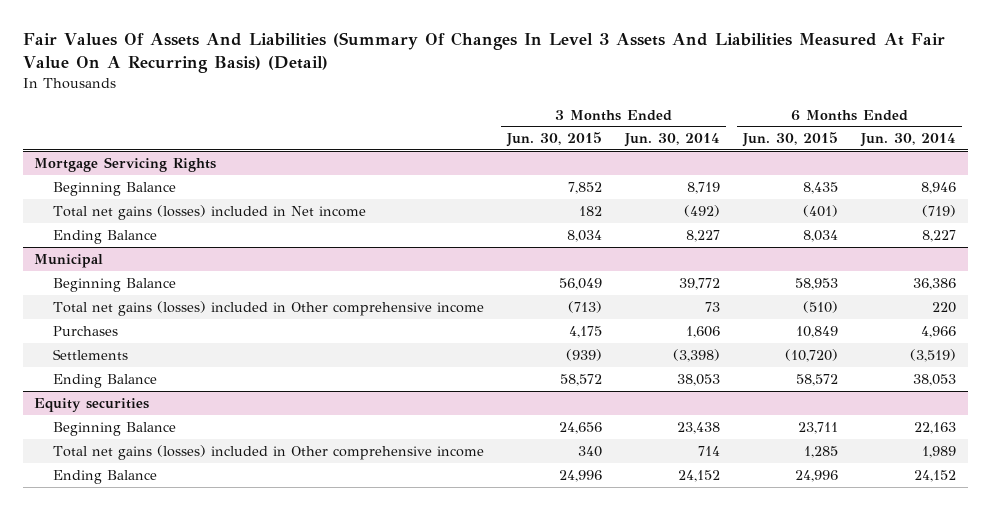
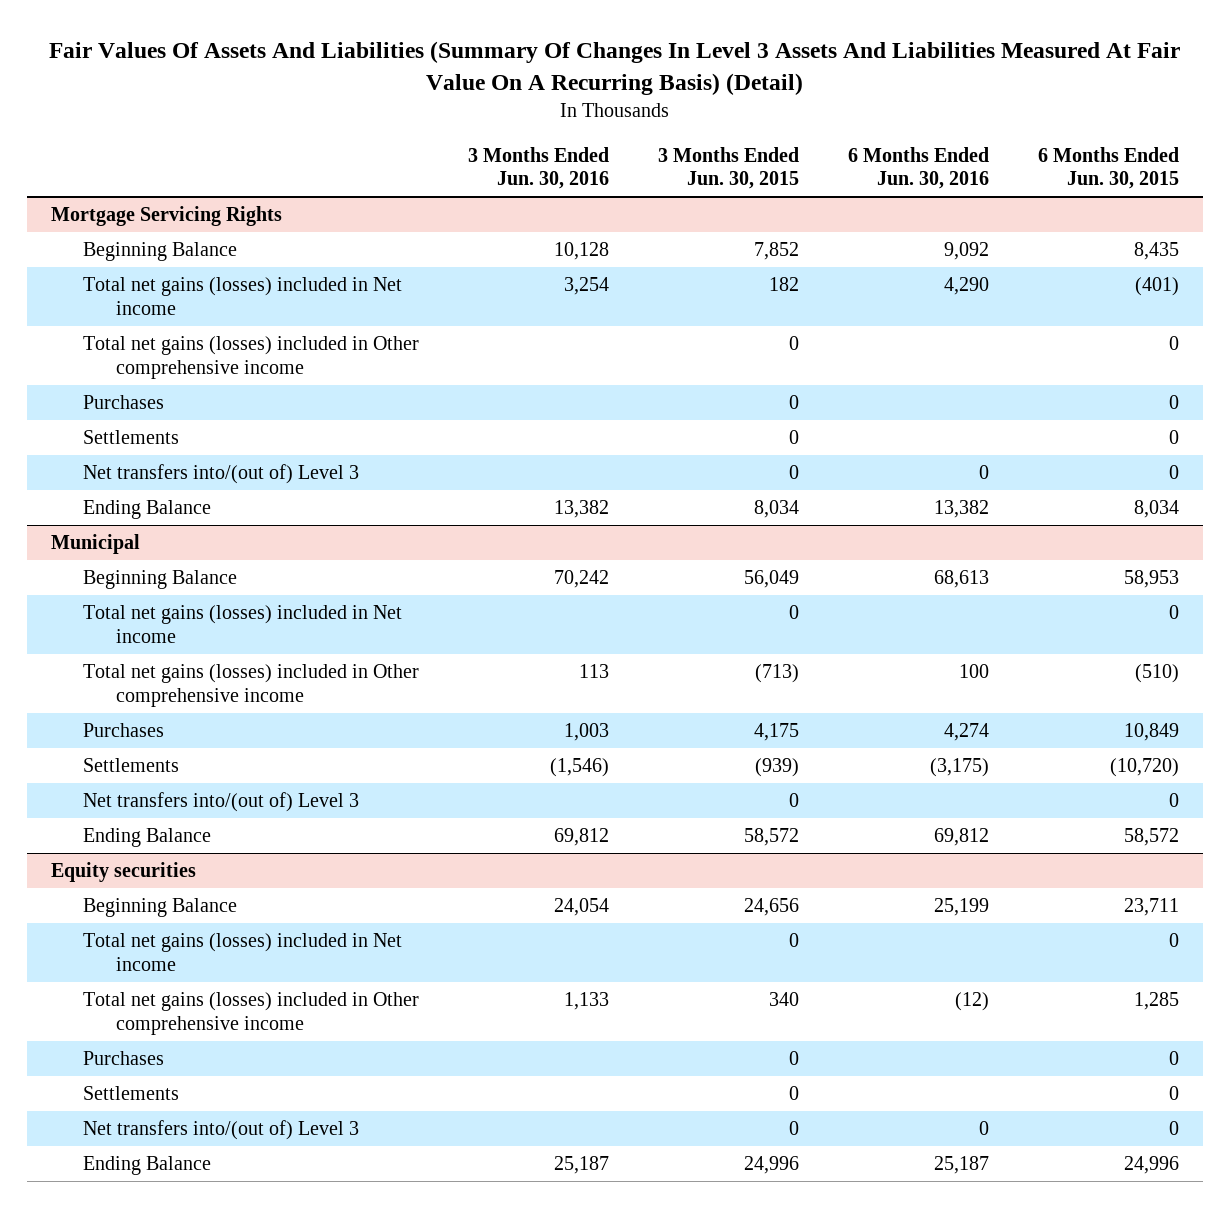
[624,133,721,148] Jun. 30, 2014 -> none
[860,133,957,148] Jun. 30, 2014 -> none
none -> [468,146,610,190] 3 Months Ended Jun. 30, 2016
none -> [847,146,989,190] 6 Months Ended Jun. 30, 2016
none -> [83,336,420,379] Total net gains (losses) included in Other comprehensive income
none -> [83,395,165,410] Purchases
none -> [83,430,180,445] Settlements
none -> [83,464,360,485] Net transfers into/(out of) Level 3
none -> [83,605,403,643] Total net gains (losses) included in Net income
none -> [83,792,360,813] Net transfers into/(out of) Level 3
none -> [83,933,403,971] Total net gains (losses) included in Net income
none -> [83,1051,165,1066] Purchases
none -> [83,1086,180,1101] Settlements
none -> [83,1120,360,1141] Net transfers into/(out of) Level 3

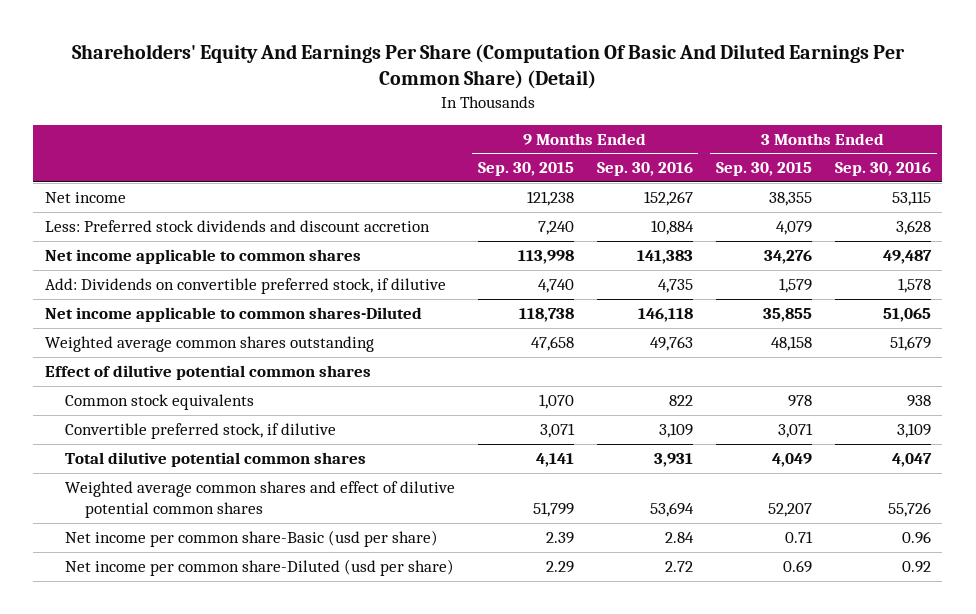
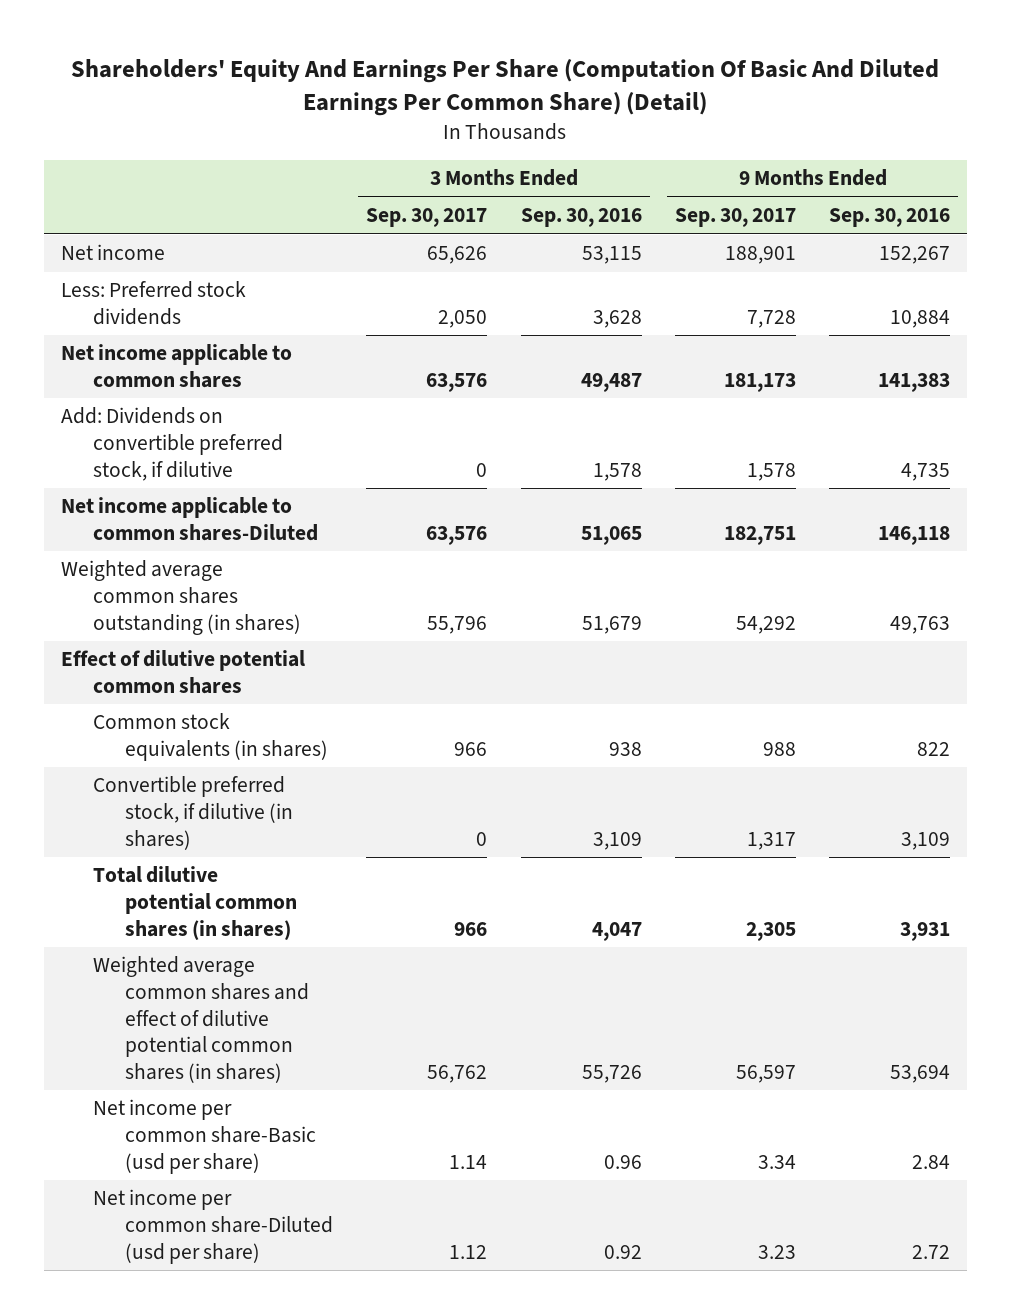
[477,162,574,177] Sep. 30, 2015 -> none
[715,162,812,177] Sep. 30, 2015 -> none
none -> [366,208,488,228] Sep. 30, 2017
none -> [674,208,796,228] Sep. 30, 2017
[44,220,430,233] Less: Preferred stock dividends and discount accretion -> [60,281,246,325] Less: Preferred stock dividends
[44,336,374,353] Weighted average common shares outstanding -> [60,560,301,635] Weighted average common shares outstanding (in shares)
[64,394,254,411] Common stock equivalents -> [92,713,329,761] Common stock equivalents (in shares)
[64,423,336,440] Convertible preferred stock, if dilutive -> [92,776,294,850] Convertible preferred stock, if dilutive (in shares)
[64,452,366,468] Total dilutive potential common shares -> [92,866,298,940] Total dilutive potential common shares (in shares)
[64,481,455,519] Weighted average common shares and effect of dilutive potential common shares -> [92,956,310,1083] Weighted average common shares and effect of dilutive potential common shares (in shares)

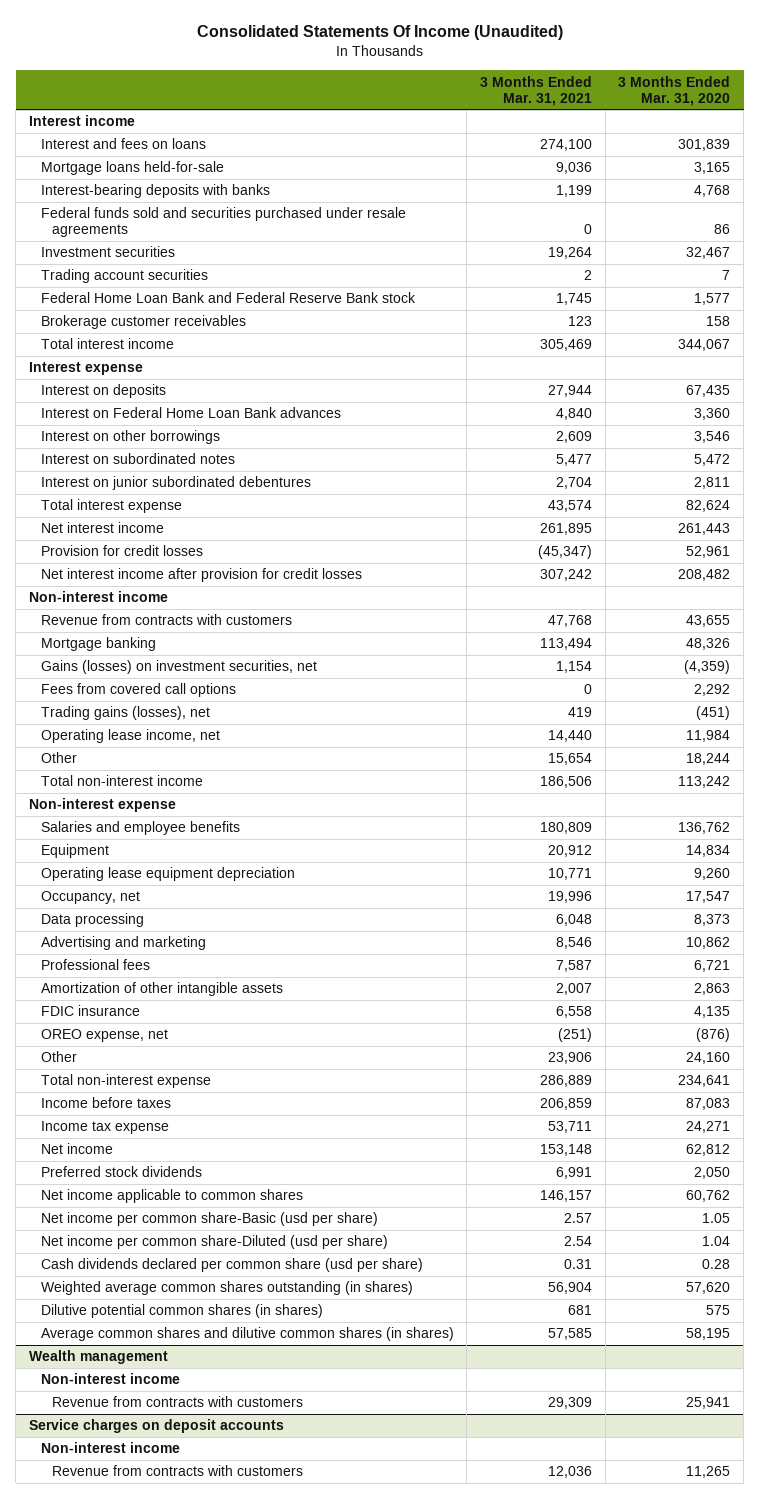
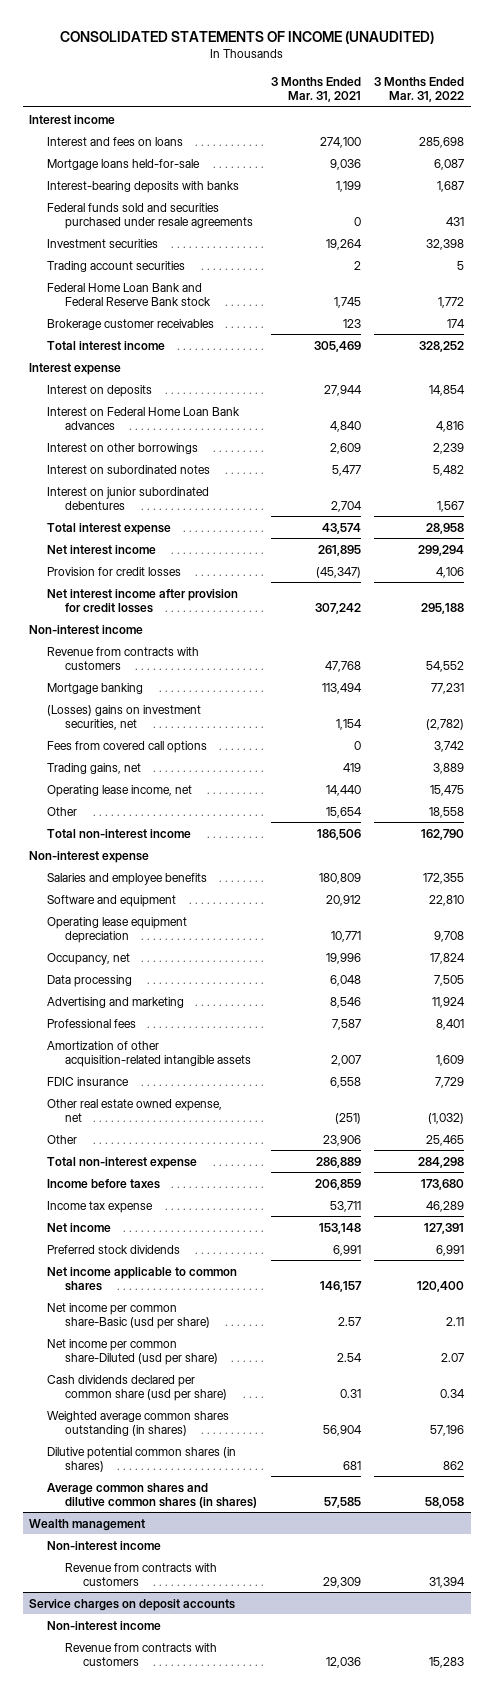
[196,25,563,41] Consolidated Statements Of Income (Unaudited) -> [59,30,434,44] CONSOLIDATED STATEMENTS OF INCOME (UNAUDITED)
[618,75,731,106] 3 Months Ended Mar. 31, 2020 -> none
none -> [374,76,465,102] 3 Months Ended Mar. 31, 2022
[40,660,317,675] Gains (losses) on investment securities, net -> [47,704,202,730] (Losses) gains on investment securities, net
[40,706,210,721] Trading gains (losses), net -> [47,762,142,774] Trading gains, net
[40,844,109,859] Equipment -> [47,894,177,907] Software and equipment
[40,982,283,997] Amortization of other intangible assets -> [47,1040,252,1067] Amortization of other acquisition-related intangible assets
[40,1029,168,1043] OREO expense, net -> [47,1098,223,1122] Other real estate owned expense, net

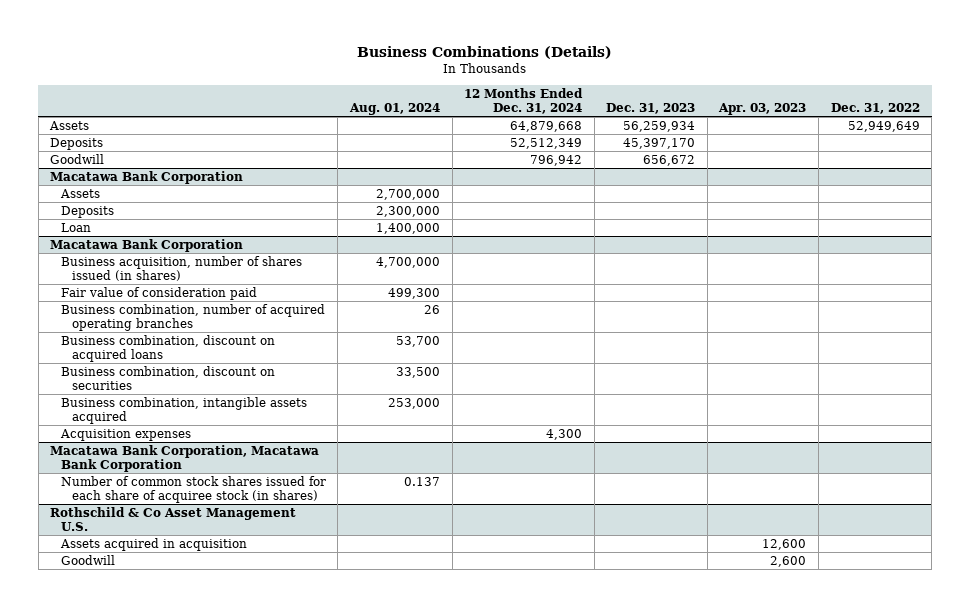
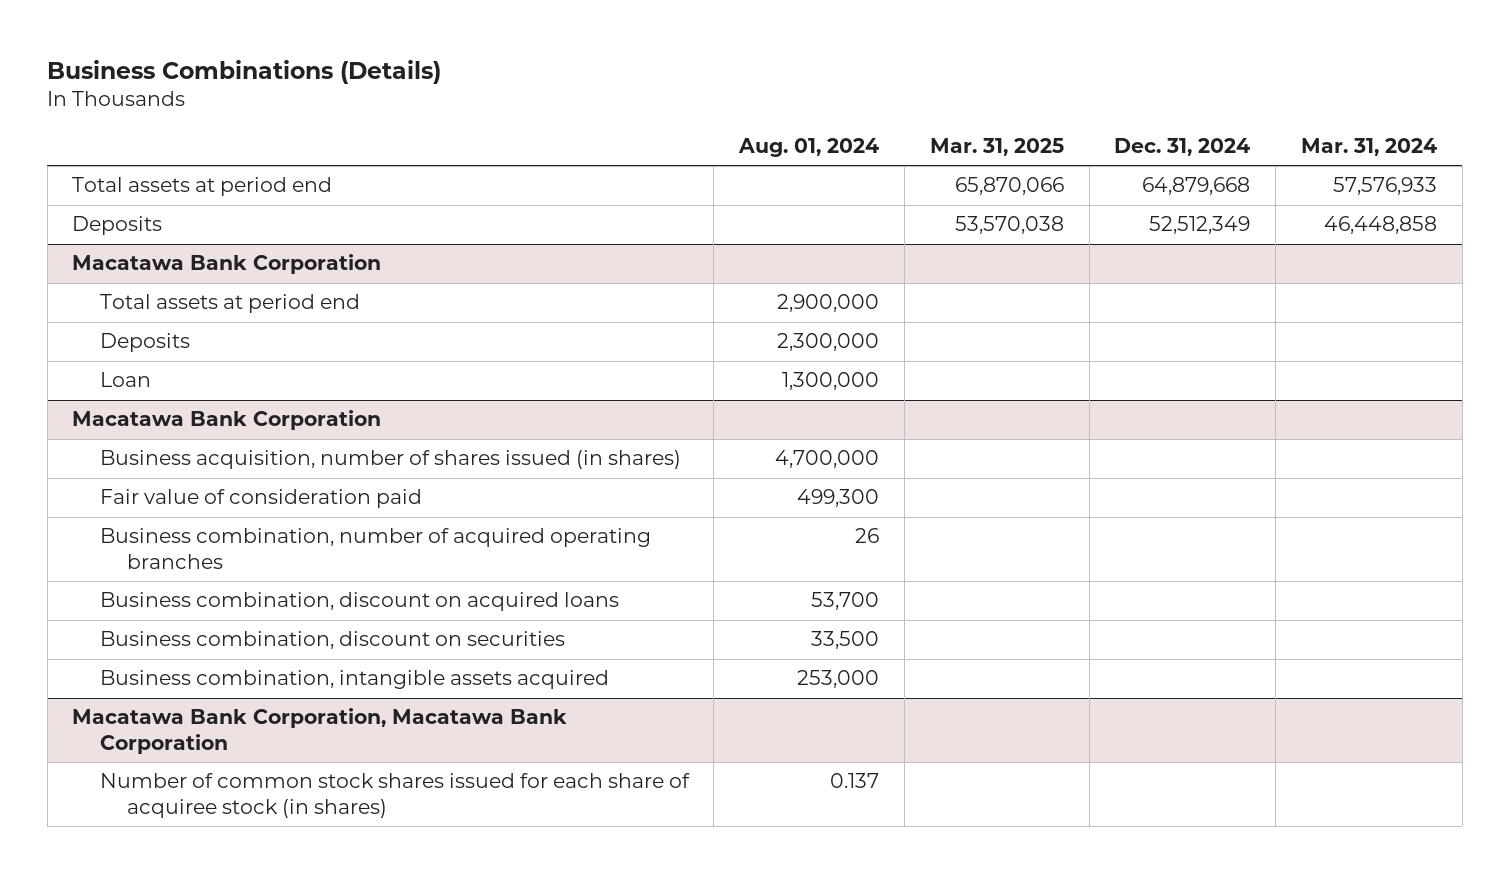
[464,88,584,115] 12 Months Ended Dec. 31, 2024 -> none
[606,103,696,115] Dec. 31, 2023 -> none
[718,103,807,116] Apr. 03, 2023 -> none
[830,103,920,115] Dec. 31, 2022 -> none
none -> [929,138,1064,157] Mar. 31, 2025
none -> [1114,138,1251,157] Dec. 31, 2024
none -> [1300,138,1437,157] Mar. 31, 2024
[49,120,90,130] Assets -> [72,177,333,197] Total assets at period end
[50,153,105,164] Goodwill -> none
[59,188,100,198] Assets -> [99,294,360,314] Total assets at period end
[376,188,441,200] 2,700,000 -> [777,294,880,313] 2,900,000
[376,222,441,234] 1,400,000 -> [782,372,880,391] 1,300,000
[59,428,191,441] Acquisition expenses -> none
[50,506,297,531] Rothschild & Co Asset Management U.S. -> none
[59,537,247,551] Assets acquired in acquisition -> none
[60,554,115,565] Goodwill -> none

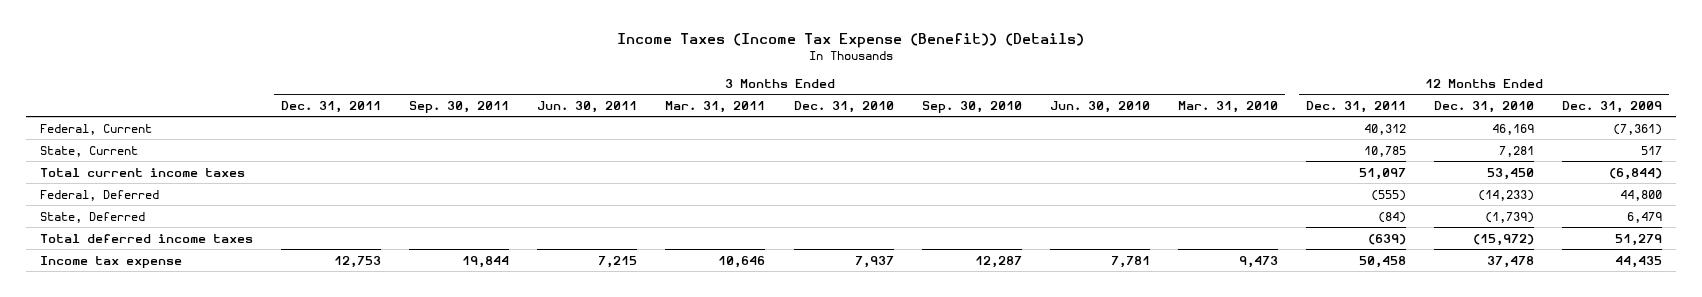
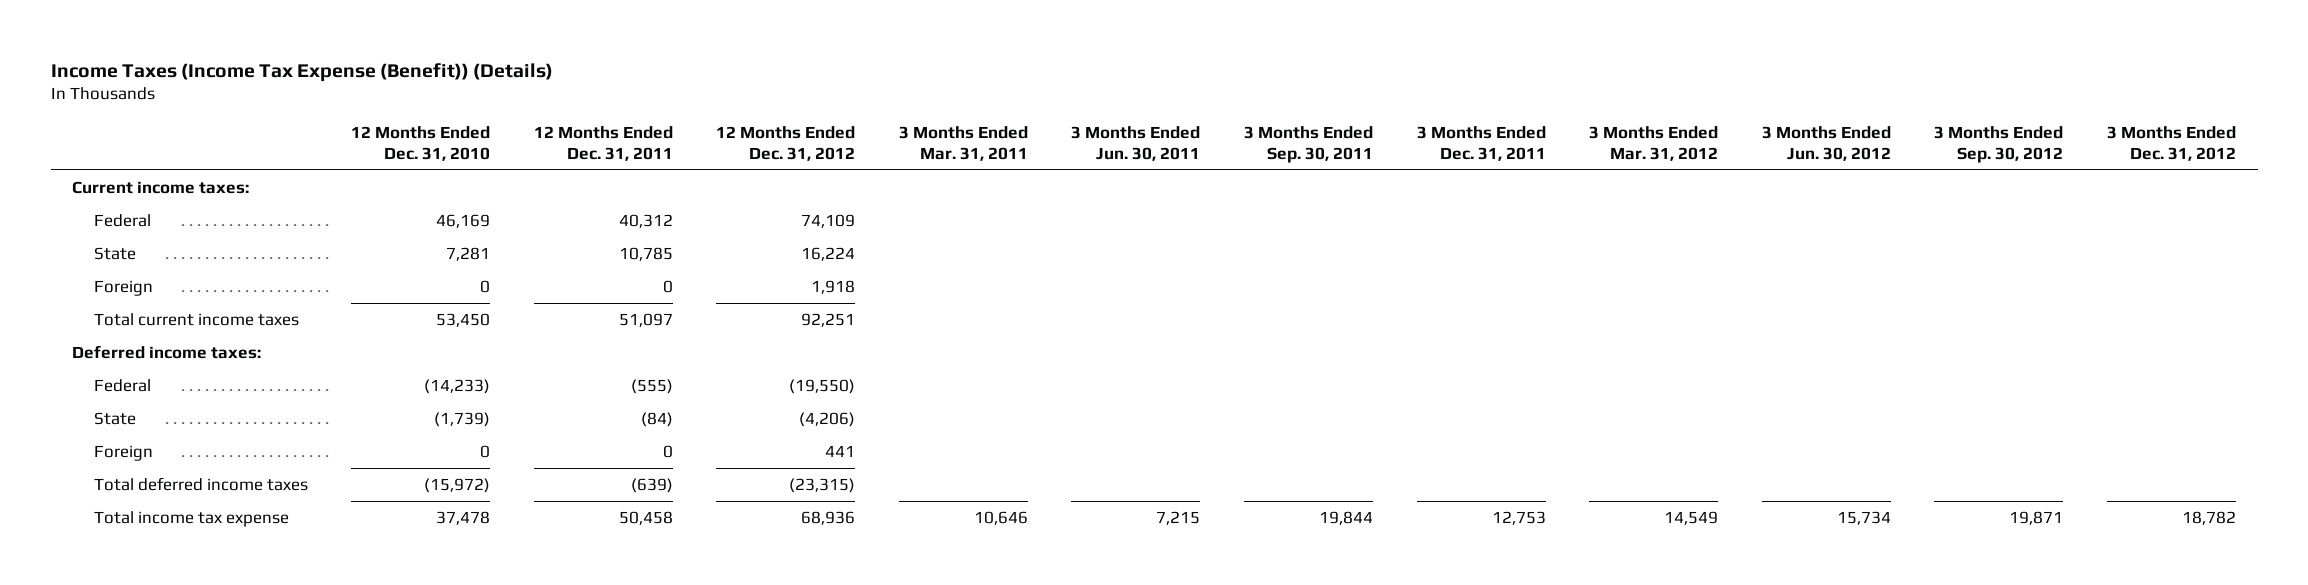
[793,100,894,113] Dec. 31, 2010 -> none
[921,100,1022,113] Sep. 30, 2010 -> none
[1049,100,1150,113] Jun. 30, 2010 -> none
[1177,100,1278,113] Mar. 31, 2010 -> none
[1562,100,1663,113] Dec. 31, 2009 -> none
none -> [716,125,856,161] 12 Months Ended Dec. 31, 2012
none -> [1589,125,1719,161] 3 Months Ended Mar. 31, 2012
none -> [1761,125,1891,161] 3 Months Ended Jun. 30, 2012
none -> [1934,125,2064,163] 3 Months Ended Sep. 30, 2012
none -> [2106,125,2236,161] 3 Months Ended Dec. 31, 2012
none -> [72,180,250,194] Current income taxes:
[40,123,153,135] Federal, Current -> [93,213,151,227] Federal
[40,145,139,157] State, Current -> [93,246,136,260] State
none -> [93,279,153,296] Foreign
none -> [72,344,262,359] Deferred income taxes:
[40,189,160,201] Federal, Deferred -> [93,378,151,392] Federal
[40,211,146,223] State, Deferred -> [93,411,136,425] State
none -> [93,444,153,461] Foreign
[40,255,183,268] Income tax expense -> [93,510,289,527] Total income tax expense

